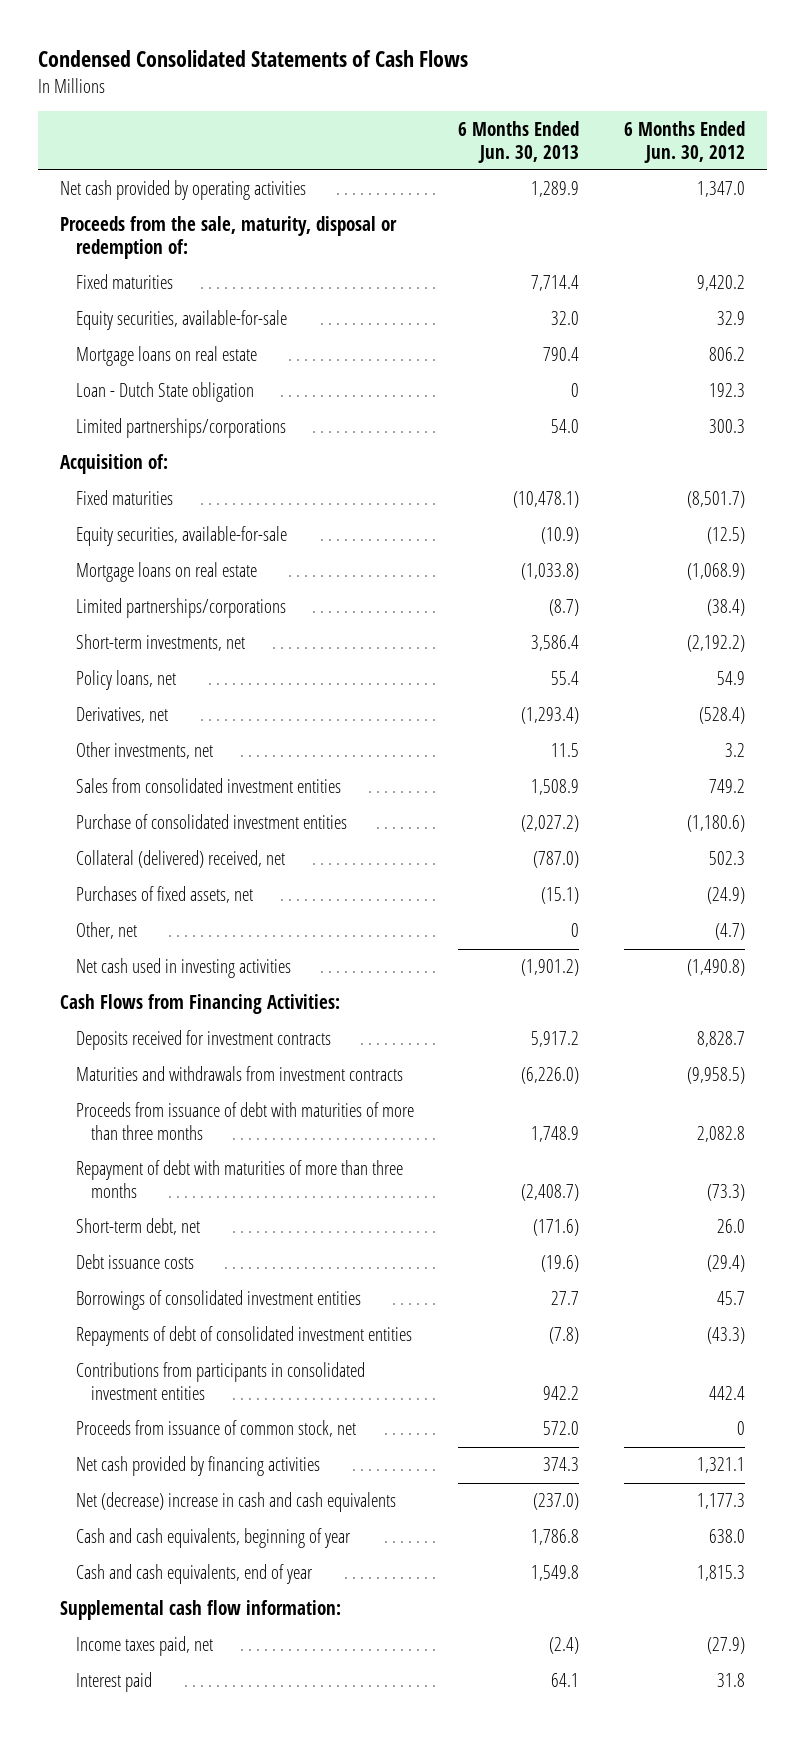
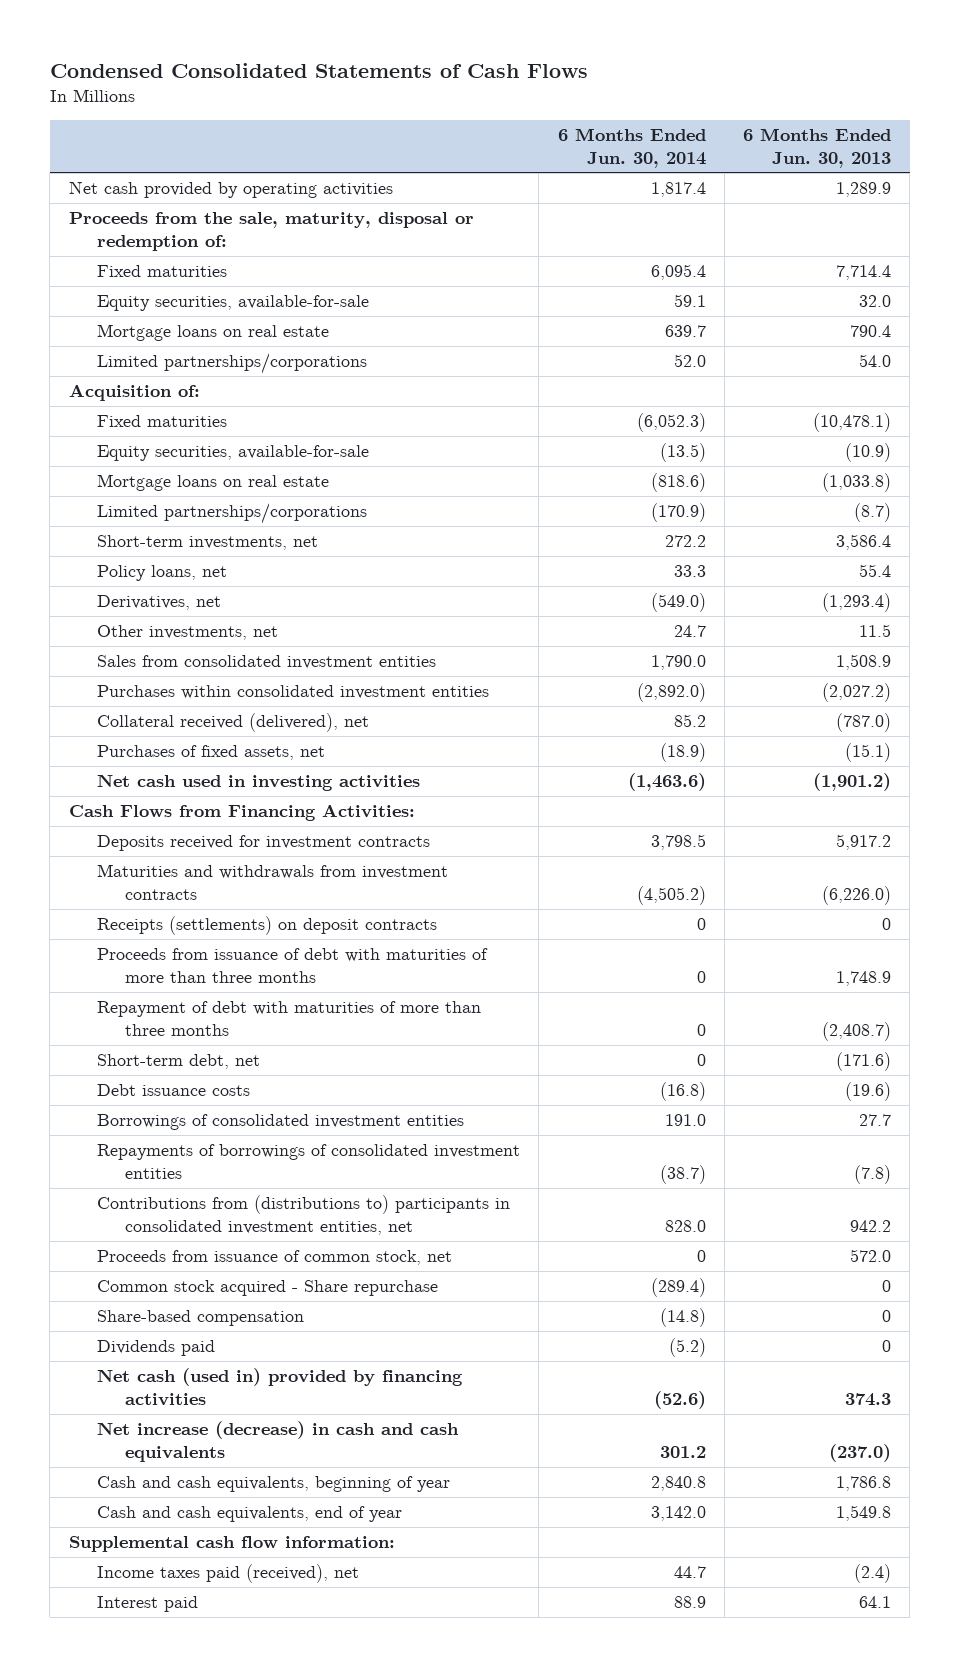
[623,120,745,163] 6 Months Ended Jun. 30, 2012 -> none
none -> [557,128,706,168] 6 Months Ended Jun. 30, 2014
[75,382,254,403] Loan - Dutch State obligation -> none
[75,814,347,830] Purchase of consolidated investment entities -> [96,685,489,700] Purchases within consolidated investment entities
[75,850,285,869] Collateral (delivered) received, net -> [96,713,369,733] Collateral received (delivered), net
[75,922,137,940] Other, net -> none
none -> [96,916,437,936] Receipts (settlements) on deposit contracts
[75,1326,412,1347] Repayments of debt of consolidated investment entities -> [96,1144,520,1179] Repayments of borrowings of consolidated investment entities
[75,1362,365,1401] Contributions from participants in consolidated investment entities -> [96,1195,510,1235] Contributions from (distributions to) participants in consolidated investment entities, net
none -> [96,1280,438,1297] Common stock acquired - Share repurchase
none -> [96,1310,304,1327] Share-based compensation
none -> [96,1340,215,1357] Dividends paid
[75,1456,320,1477] Net cash provided by financing activities -> [96,1368,463,1406] Net cash (used in) provided by financing activities
[75,1492,396,1513] Net (decrease) increase in cash and cash equivalents -> [96,1421,459,1462] Net increase (decrease) in cash and cash equivalents
[75,1636,213,1657] Income taxes paid, net -> [96,1564,359,1584] Income taxes paid (received), net

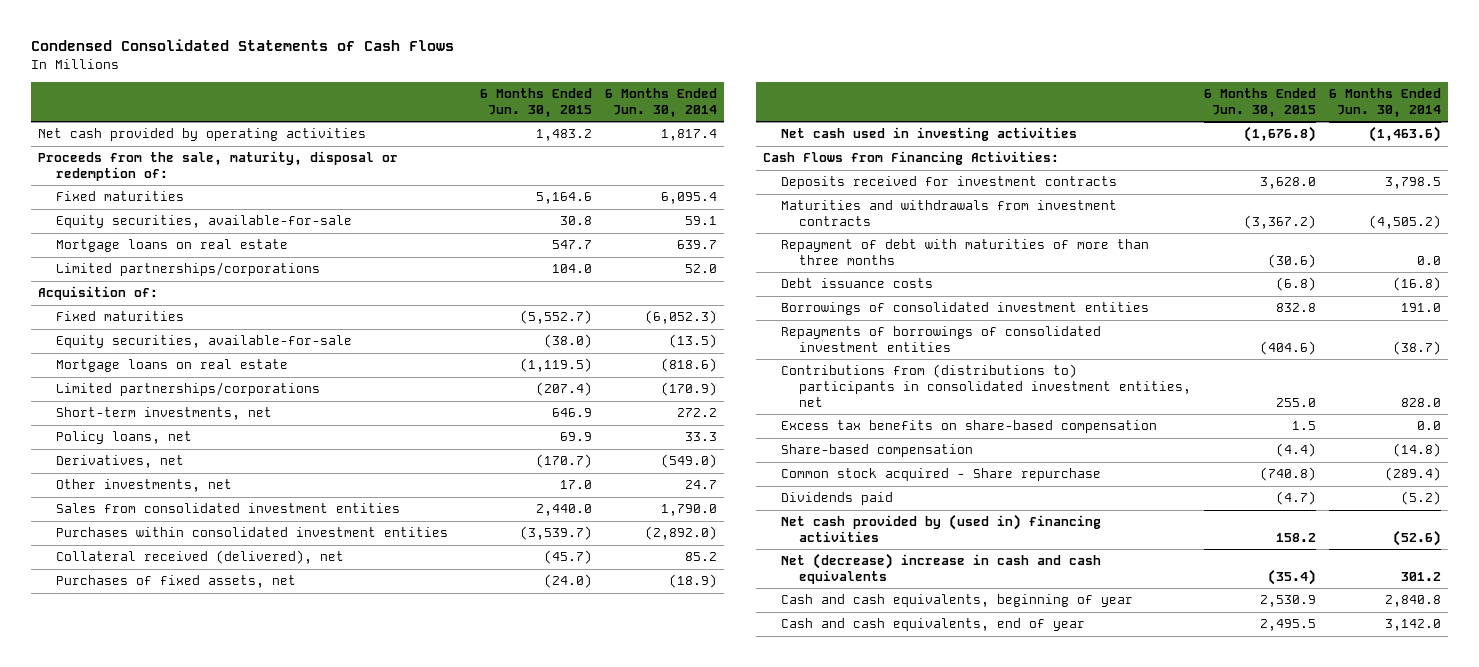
[743,128,892,168] 6 Months Ended Jun. 30, 2013 -> none
none -> [479,88,592,117] 6 Months Ended Jun. 30, 2015
[96,916,437,936] Receipts (settlements) on deposit contracts -> none
[96,948,488,983] Proceeds from issuance of debt with maturities of more than three months -> none
[96,1054,260,1070] Short-term debt, net -> none
[696,1023,706,1036] 0 -> [1417,256,1442,266] 0.0
[96,1250,452,1266] Proceeds from issuance of common stock, net -> none
none -> [780,420,1157,434] Excess tax benefits on share-based compensation
[96,1280,438,1297] Common stock acquired - Share repurchase -> [780,468,1101,482] Common stock acquired - Share repurchase
[96,1368,463,1406] Net cash (used in) provided by financing activities -> [780,514,1101,543] Net cash provided by (used in) financing activities
[96,1421,459,1462] Net increase (decrease) in cash and cash equivalents -> [780,553,1101,585] Net (decrease) increase in cash and cash equivalents
[68,1536,395,1553] Supplemental cash flow information: -> none
[96,1564,359,1584] Income taxes paid (received), net -> none
[96,1596,198,1613] Interest paid -> none

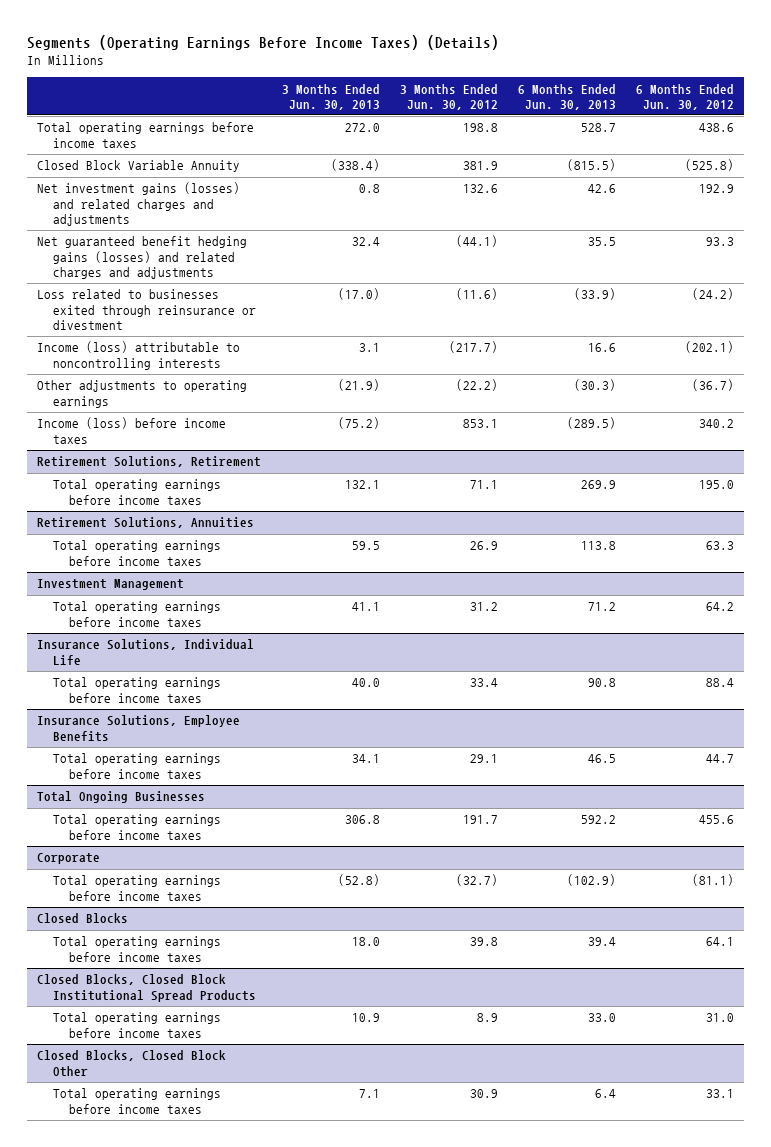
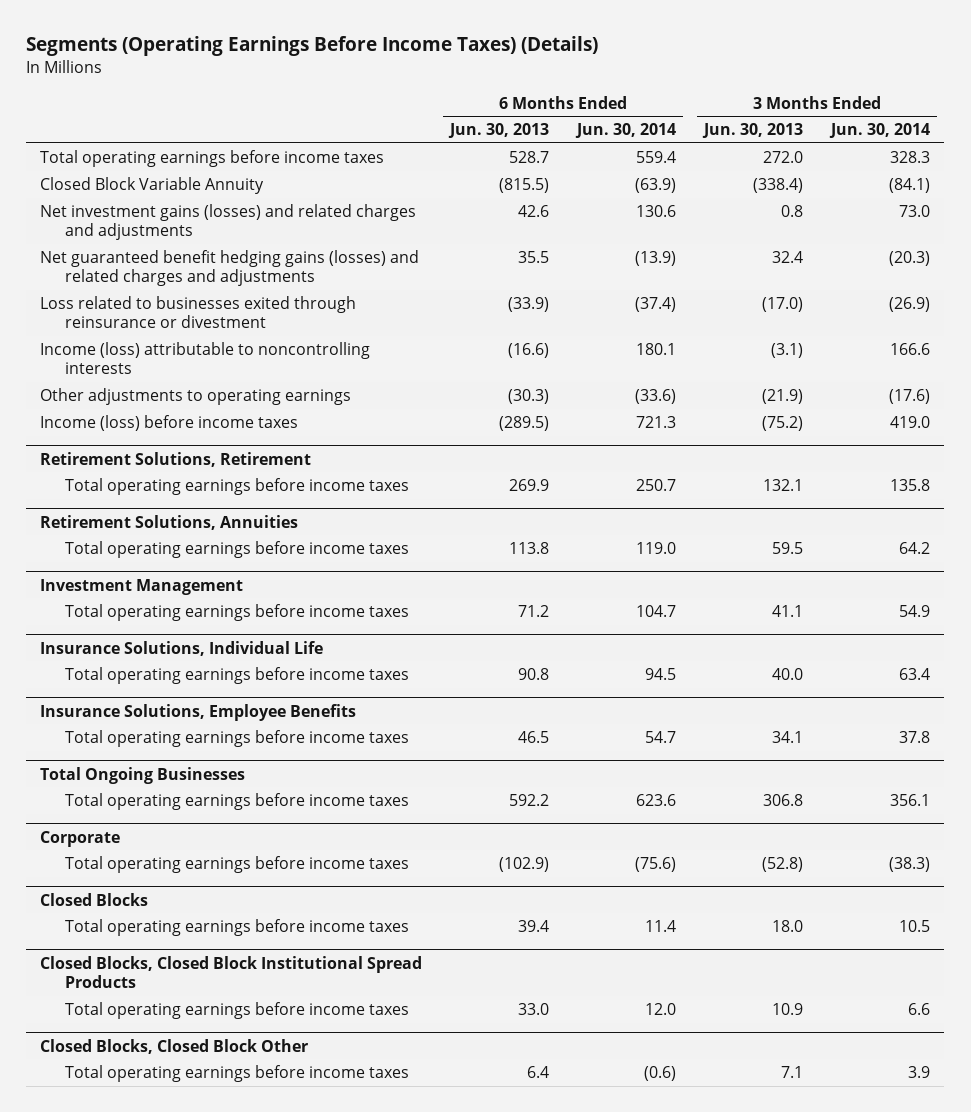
[399,83,498,110] 3 Months Ended Jun. 30, 2012 -> none
[635,83,734,110] 6 Months Ended Jun. 30, 2012 -> none
none -> [575,123,677,139] Jun. 30, 2014
none -> [829,123,931,139] Jun. 30, 2014
[358,343,380,353] 3.1 -> [771,343,804,359] (3.1)
[587,343,616,353] 16.6 -> [508,343,550,359] (16.6)

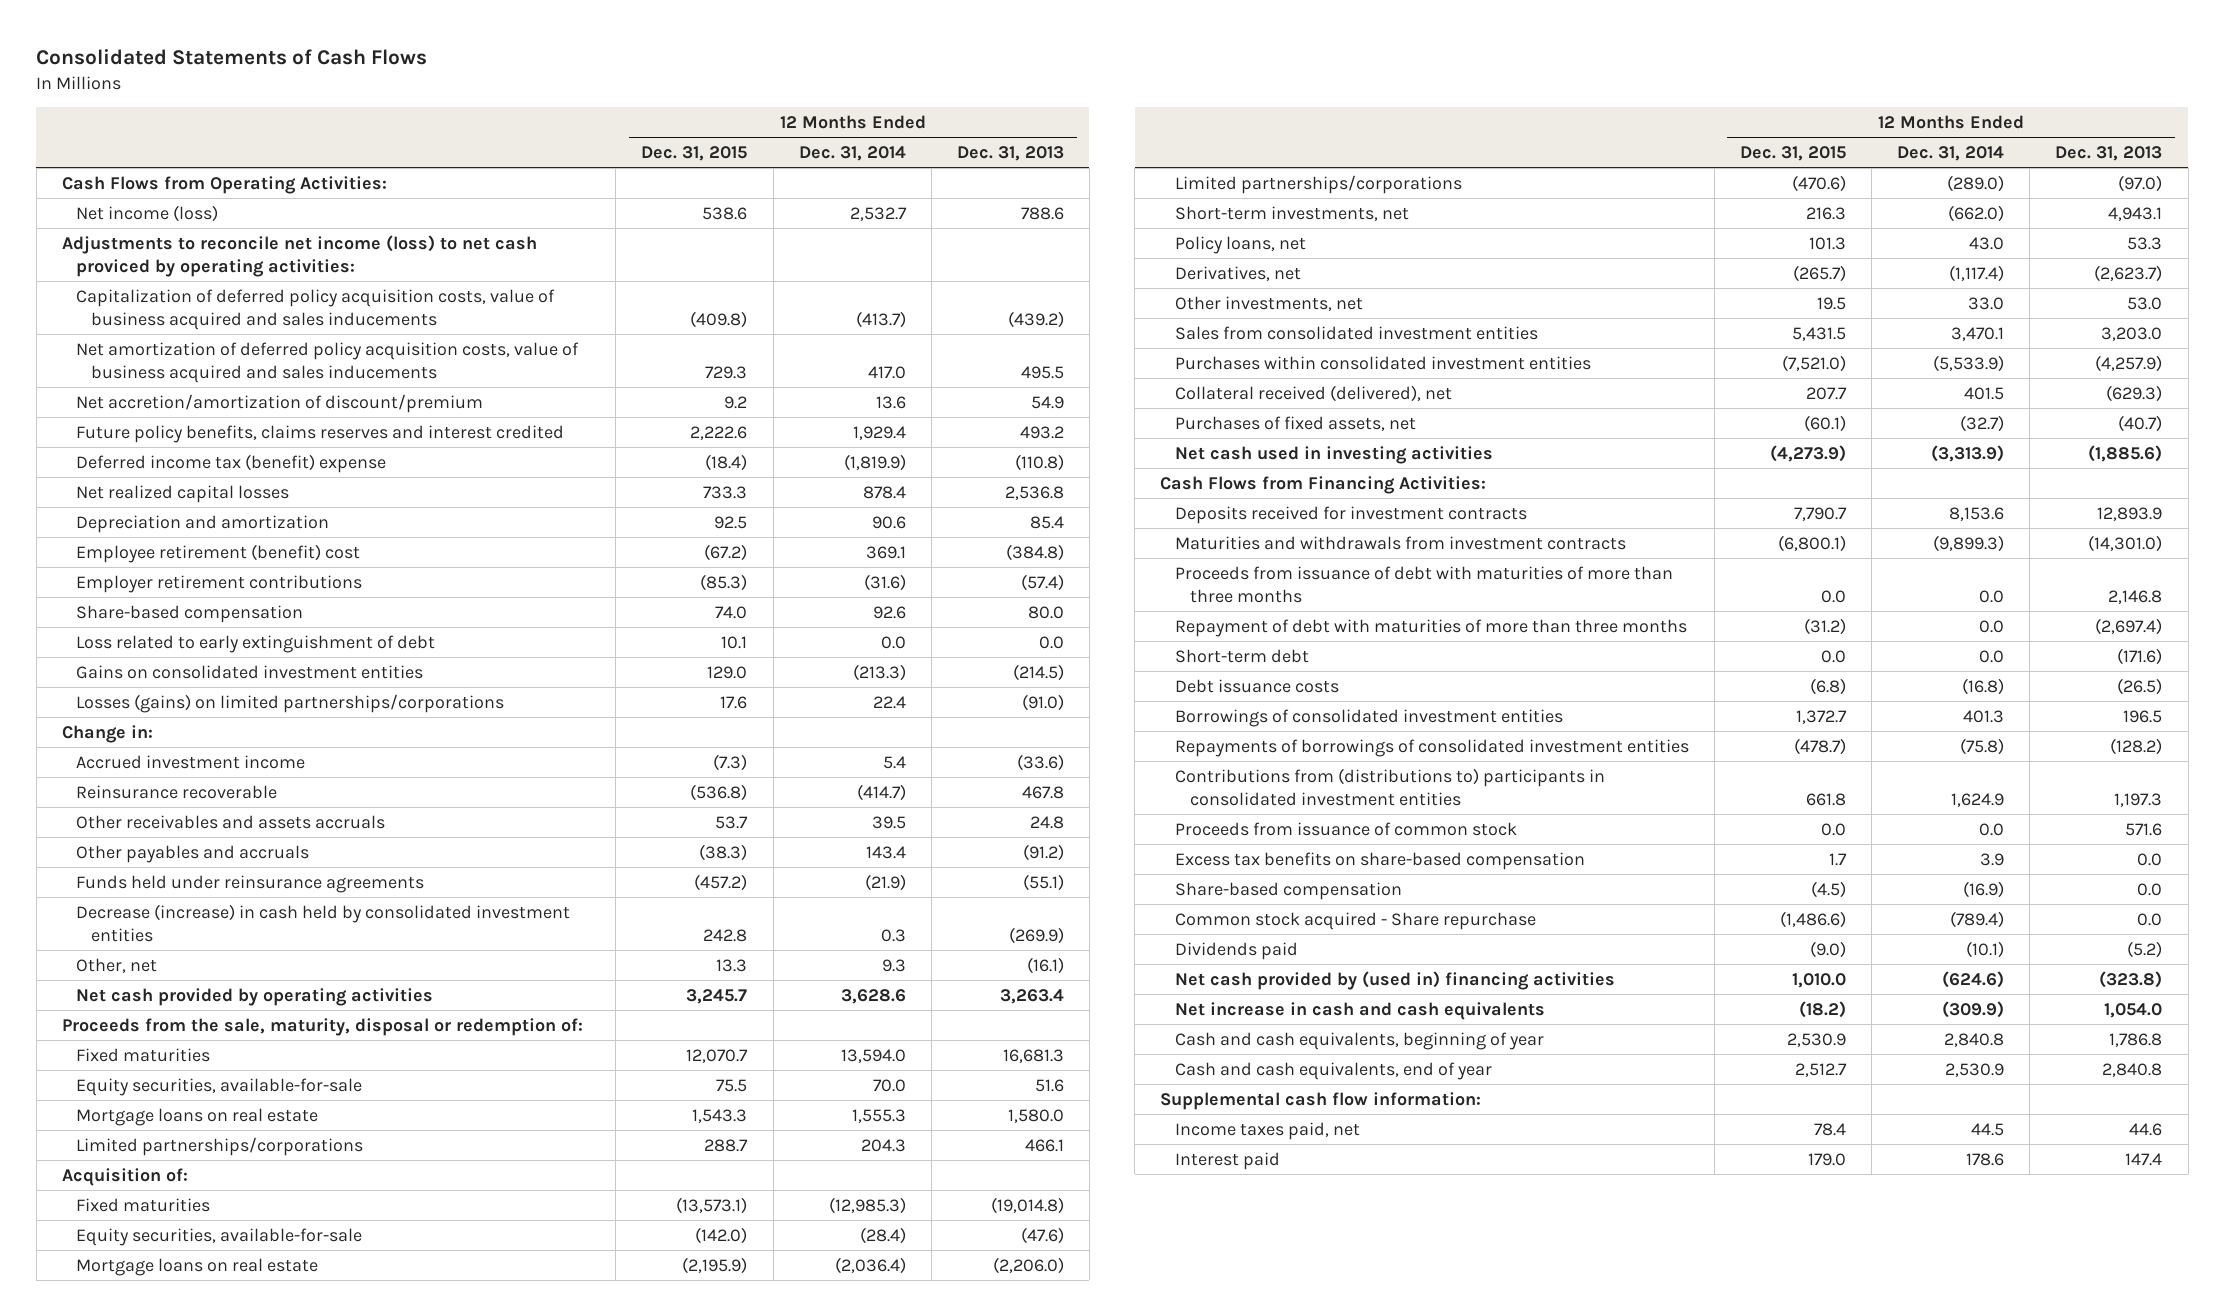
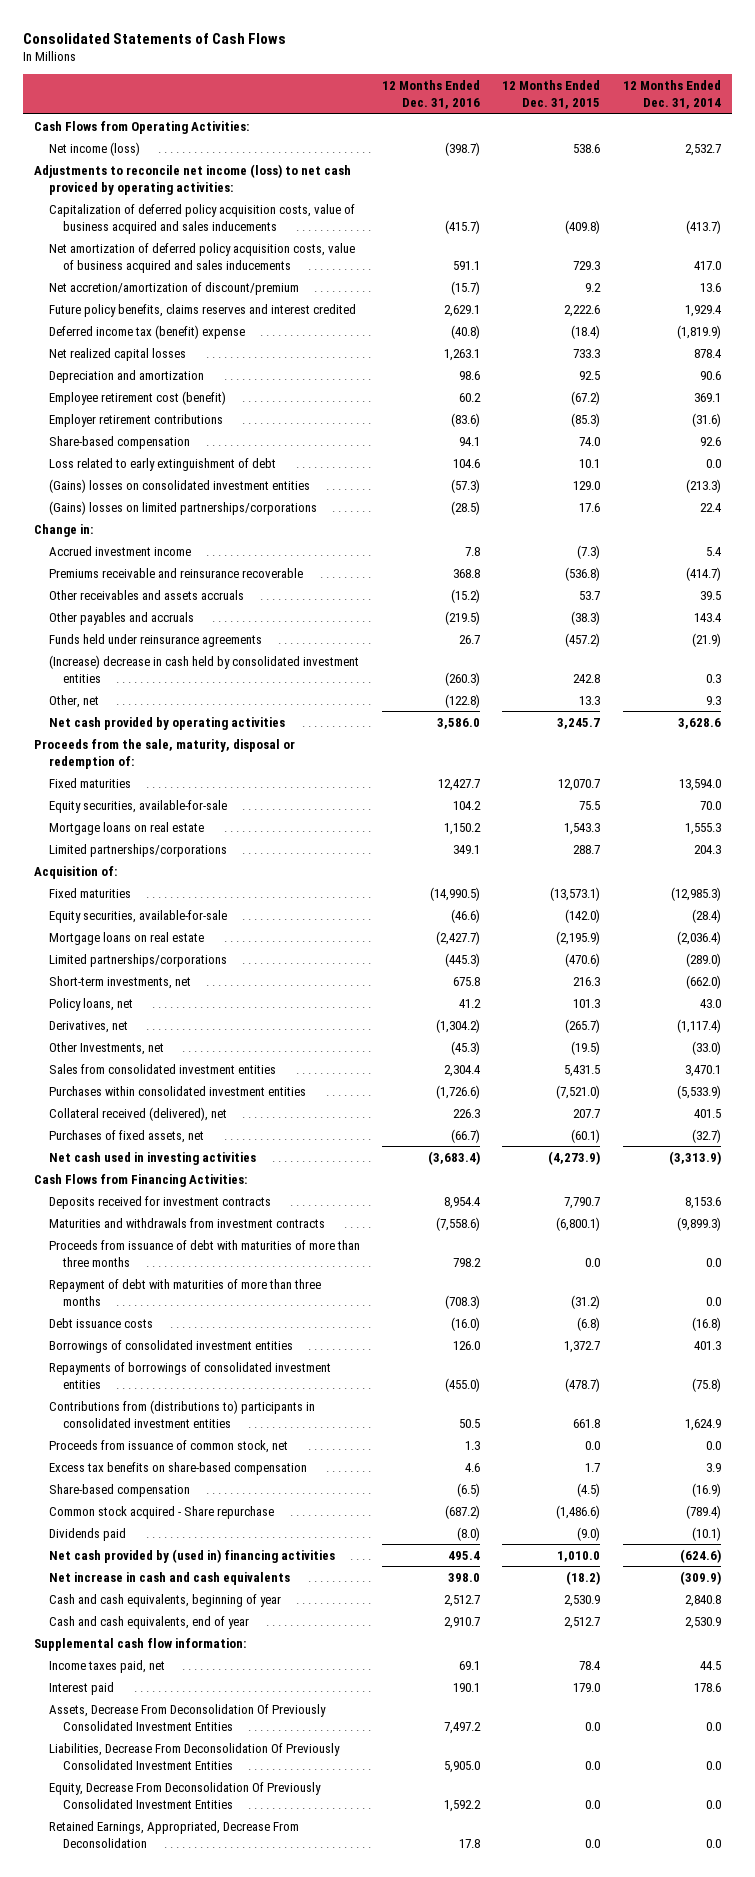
[956,146,1064,162] Dec. 31, 2013 -> none
none -> [382,80,481,110] 12 Months Ended Dec. 31, 2016
[76,543,361,563] Employee retirement (benefit) cost -> [48,390,226,405] Employee retirement cost (benefit)
[76,664,424,679] Gains on consolidated investment entities -> [48,478,310,493] (Gains) losses on consolidated investment entities
[76,693,505,713] Losses (gains) on limited partnerships/corporations -> [48,500,317,515] (Gains) losses on limited partnerships/corporations
[76,784,278,799] Reinsurance recoverable -> [48,567,303,578] Premiums receivable and reinsurance recoverable
[76,903,571,942] Decrease (increase) in cash held by consolidated investment entities -> [48,654,359,683] (Increase) decrease in cash held by consolidated investment entities
[1174,295,1363,311] Other investments, net -> [48,1041,164,1055] Other Investments, net
[1817,296,1847,310] 19.5 -> [571,1040,601,1055] (19.5)
[1968,296,2005,310] 33.0 -> [691,1040,721,1055] (33.0)
[1174,648,1309,663] Short-term debt -> none
[1174,821,1517,836] Proceeds from issuance of common stock -> [48,1439,288,1453] Proceeds from issuance of common stock, net
none -> [48,1703,326,1731] Assets, Decrease From Deconsolidation Of Previously Consolidated Investment Entities
none -> [48,1742,340,1770] Liabilities, Decrease From Deconsolidation Of Previously Consolidated Investment Entities
none -> [48,1781,321,1809] Equity, Decrease From Deconsolidation Of Previously Consolidated Investment Entities
none -> [48,1820,299,1848] Retained Earnings, Appropriated, Decrease From Deconsolidation

